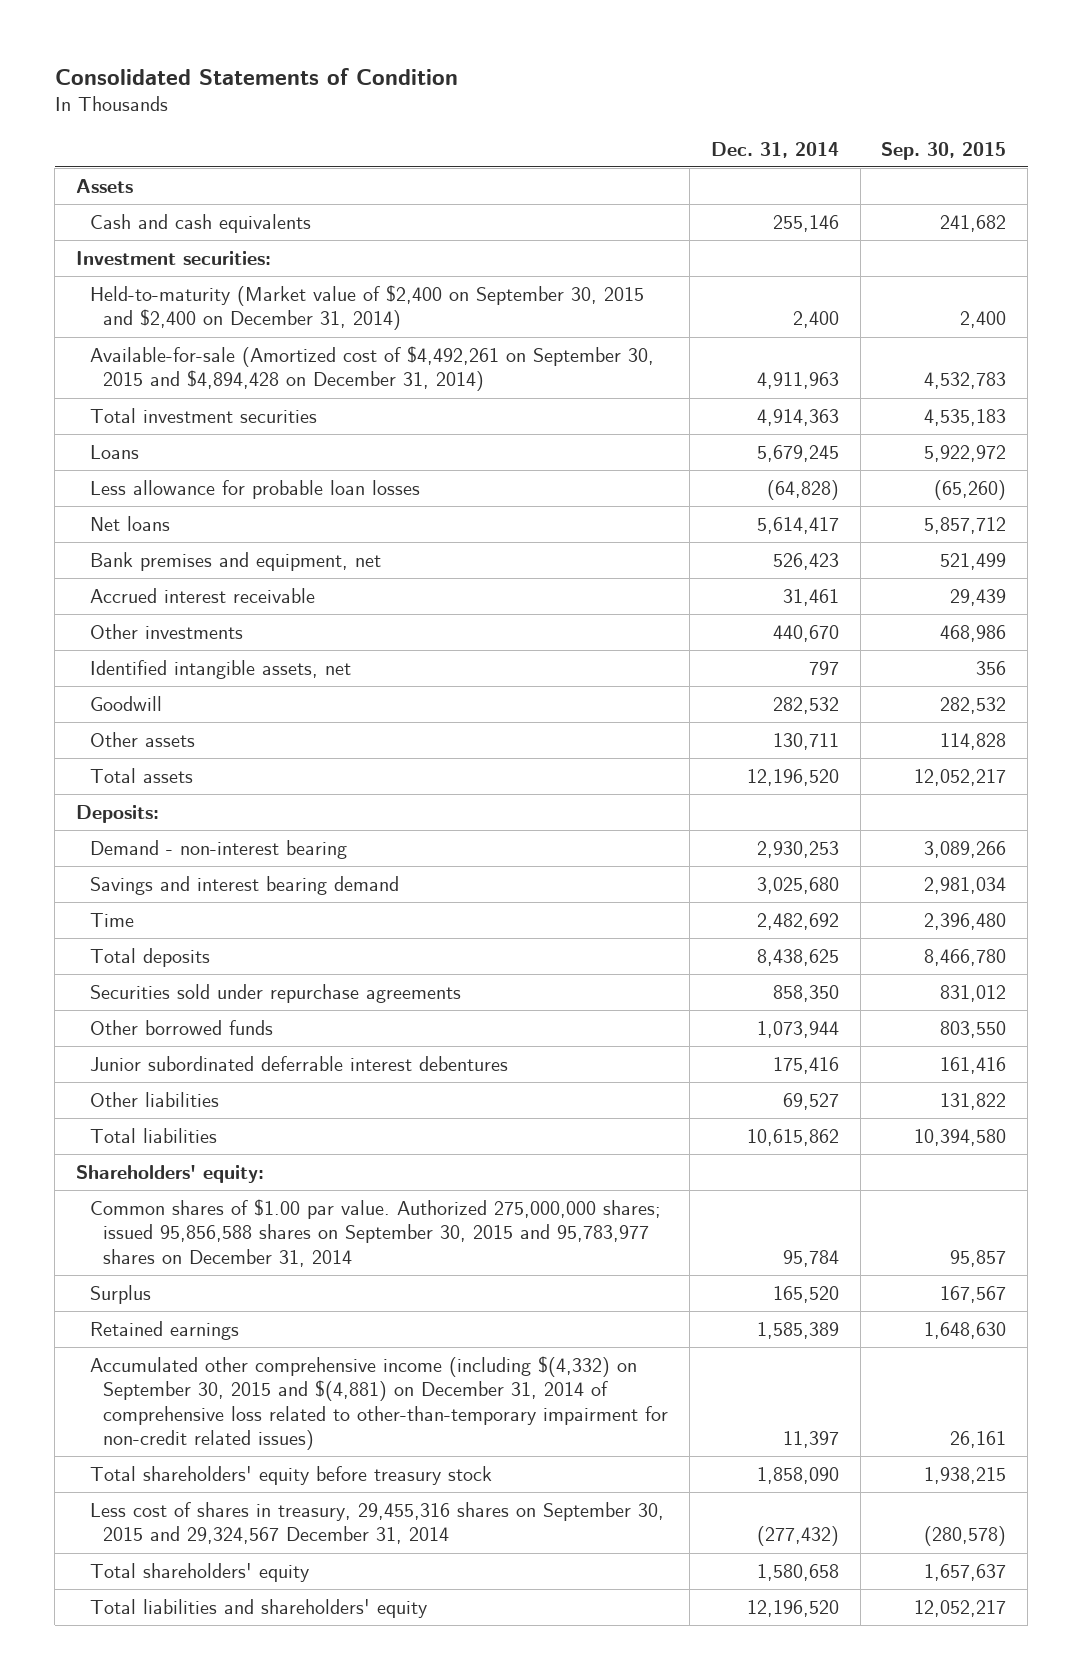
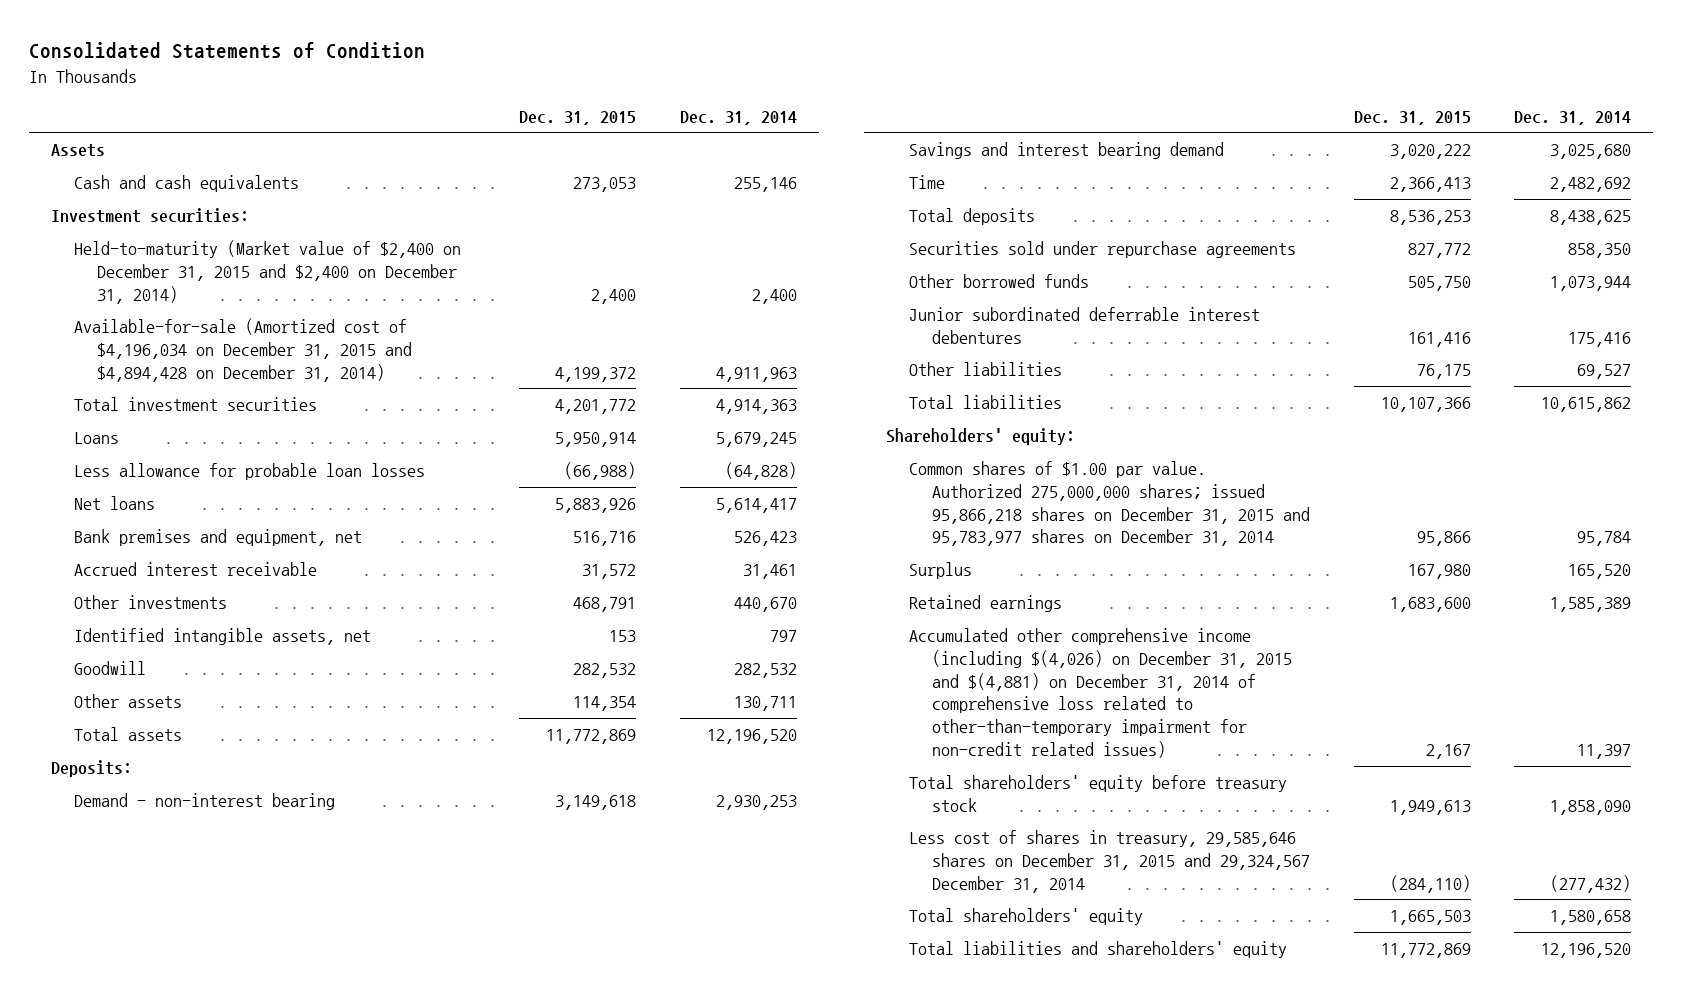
[881,141,1007,160] Sep. 30, 2015 -> none
none -> [518,110,636,125] Dec. 31, 2015
[89,284,644,331] Held-to-maturity (Market value of $2,400 on September 30, 2015 and $2,400 on December 31, 2014) -> [74,240,462,304] Held-to-maturity (Market value of $2,400 on December 31, 2015 and $2,400 on December 31, 2014)
[89,345,654,392] Available-for-sale (Amortized cost of $4,492,261 on September 30, 2015 and $4,894,428 on December 31, 2014) -> [74,318,412,382] Available-for-sale (Amortized cost of $4,196,034 on December 31, 2015 and $4,894,428 on December 31, 2014)
[89,1198,661,1267] Common shares of $1.00 par value. Authorized 275,000,000 shares; issued 95,856,588 shares on September 30, 2015 and 95,783,977 shares on December 31, 2014 -> [908,461,1310,547] Common shares of $1.00 par value. Authorized 275,000,000 shares; issued 95,866,218 shares on December 31, 2015 and 95,783,977 shares on December 31, 2014
[89,1355,669,1451] Accumulated other comprehensive income (including $(4,332) on September 30, 2015 and $(4,881) on December 31, 2014 of comprehensive loss related to other-than-temporary impairment for non-credit related issues) -> [908,628,1292,759] Accumulated other comprehensive income (including $(4,026) on December 31, 2015 and $(4,881) on December 31, 2014 of comprehensive loss related to other-than-temporary impairment for non-credit related issues)
[89,1501,664,1545] Less cost of shares in treasury, 29,455,316 shares on September 30, 2015 and 29,324,567 December 31, 2014 -> [908,830,1310,893] Less cost of shares in treasury, 29,585,646 shares on December 31, 2015 and 29,324,567 December 31, 2014

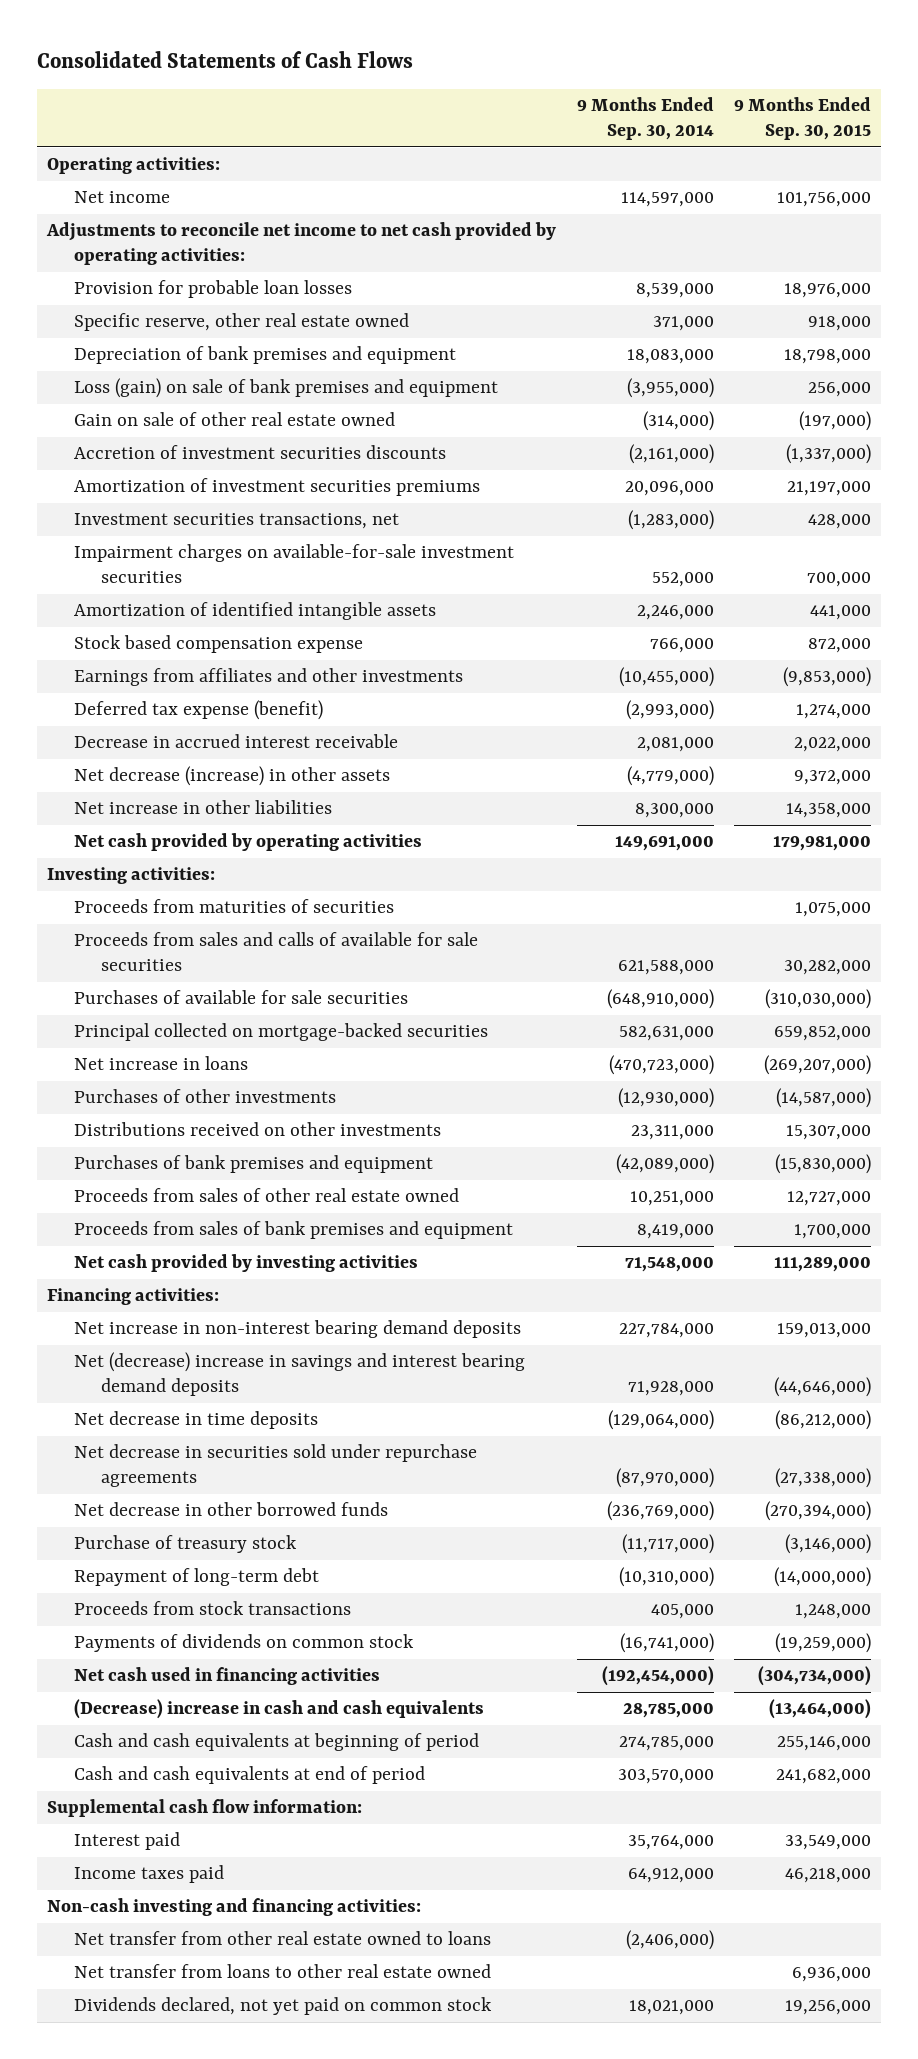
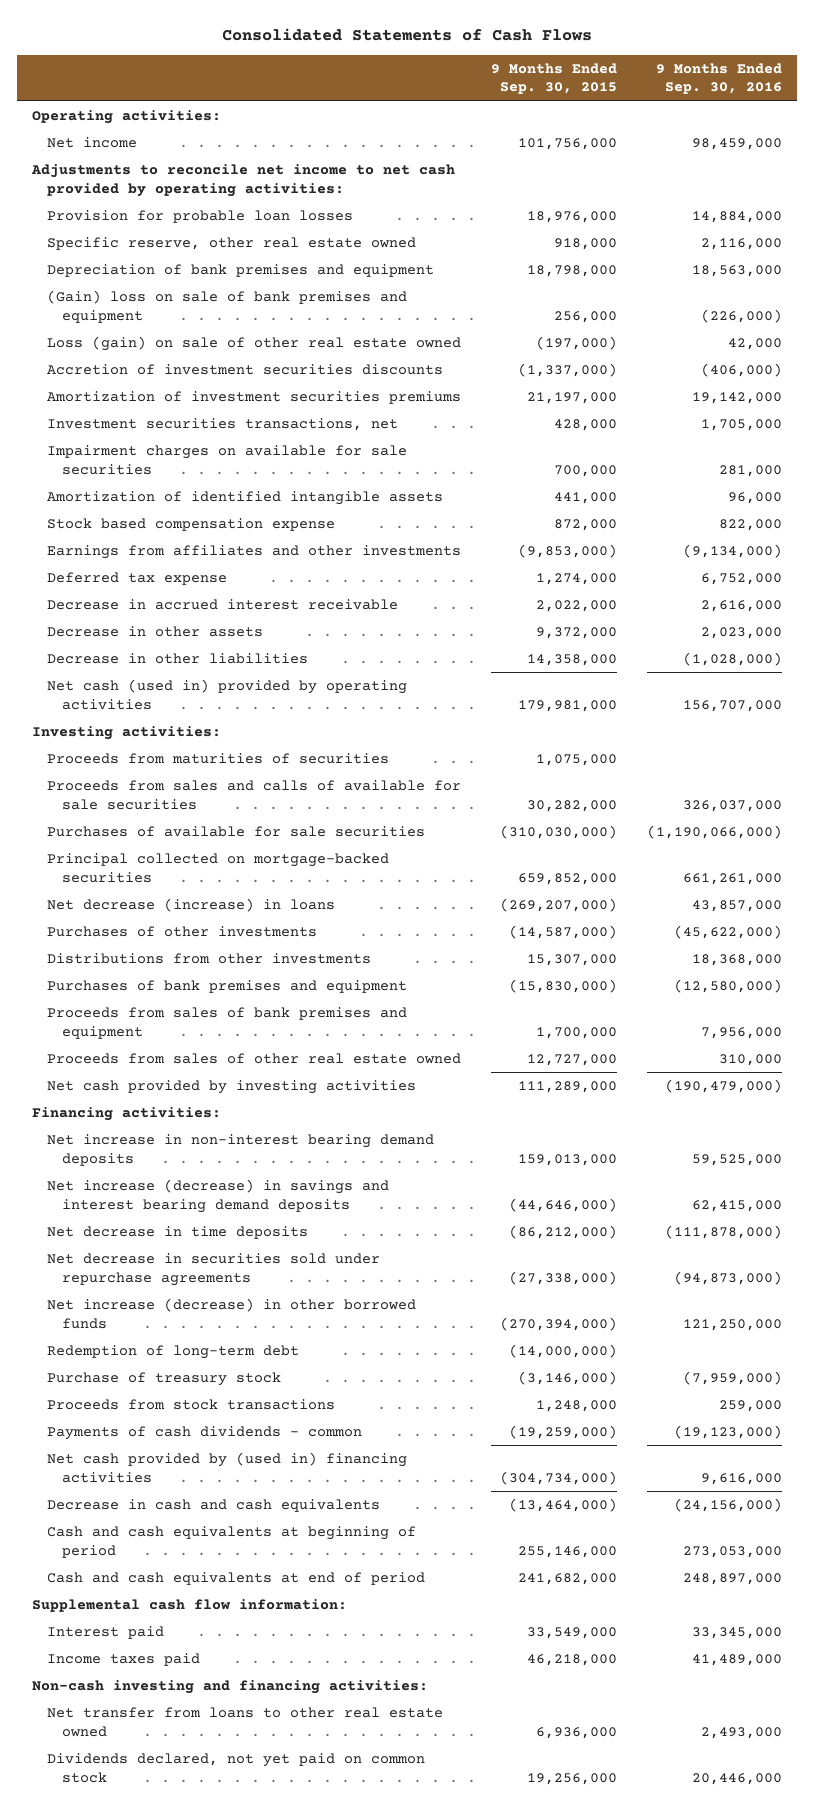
[576,96,714,140] 9 Months Ended Sep. 30, 2014 -> none
none -> [655,62,782,95] 9 Months Ended Sep. 30, 2016
[73,378,498,399] Loss (gain) on sale of bank premises and equipment -> [46,289,407,323] (Gain) loss on sale of bank premises and equipment
[73,412,395,427] Gain on sale of other real estate owned -> [46,335,461,351] Loss (gain) on sale of other real estate owned
[73,544,514,584] Impairment charges on available-for-sale investment securities -> [46,444,407,475] Impairment charges on available for sale securities
[73,700,323,721] Deferred tax expense (benefit) -> [46,571,227,585] Deferred tax expense
[73,766,390,787] Net decrease (increase) in other assets -> [46,625,263,637] Decrease in other assets
[73,800,332,815] Net increase in other liabilities -> [46,652,308,664] Decrease in other liabilities
[73,833,422,852] Net cash provided by operating activities -> [46,678,407,710] Net cash (used in) provided by operating activities
[73,1056,248,1071] Net increase in loans -> [46,897,335,912] Net decrease (increase) in loans
[73,1122,441,1137] Distributions received on other investments -> [46,952,371,964] Distributions from other investments
[73,1188,459,1203] Proceeds from sales of other real estate owned -> [46,1052,461,1064] Proceeds from sales of other real estate owned
[73,1352,525,1397] Net (decrease) increase in savings and interest bearing demand deposits -> [46,1178,389,1213] Net increase (decrease) in savings and interest bearing demand deposits
[73,1502,388,1517] Net decrease in other borrowed funds -> [46,1297,416,1329] Net increase (decrease) in other borrowed funds
none -> [46,1344,299,1359] Redemption of long-term debt
[73,1568,319,1587] Repayment of long-term debt -> none
[73,1634,414,1653] Payments of dividends on common stock -> [46,1425,362,1440] Payments of cash dividends - common
[73,1667,380,1686] Net cash used in financing activities -> [46,1451,407,1483] Net cash provided by (used in) financing activities
[73,1699,484,1720] (Decrease) increase in cash and cash equivalents -> [46,1498,380,1512] Decrease in cash and cash equivalents
[73,1931,491,1946] Net transfer from other real estate owned to loans -> none

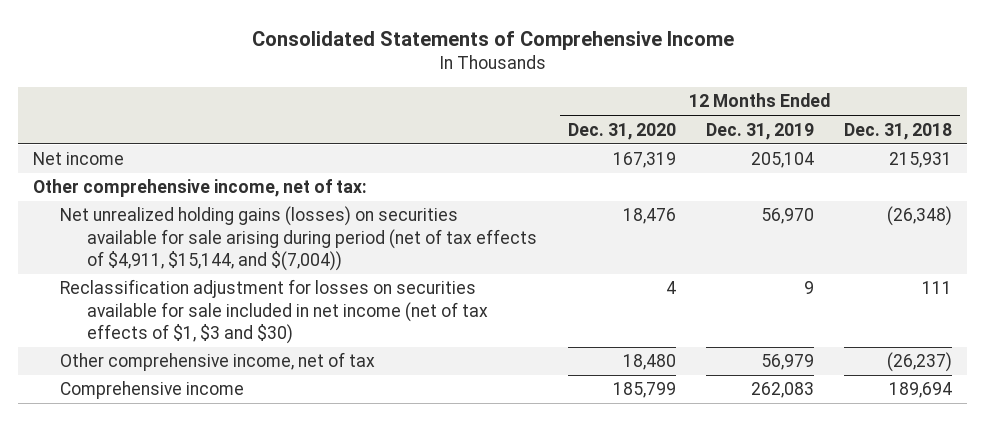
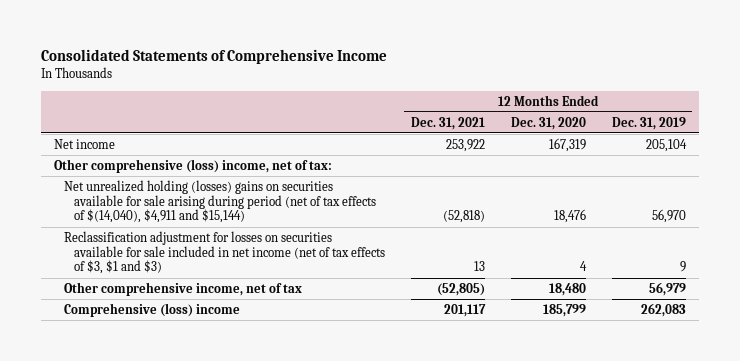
[844,122,953,140] Dec. 31, 2018 -> none
none -> [410,116,485,130] Dec. 31, 2021
[33,179,368,198] Other comprehensive income, net of tax: -> [53,158,332,173] Other comprehensive (loss) income, net of tax:
[60,206,538,272] Net unrealized holding gains (losses) on securities available for sale arising during period (net of tax effects of $4,911, $15,144, and $(7,004)) -> [63,179,376,224] Net unrealized holding (losses) gains on securities available for sale arising during period (net of tax effects of $(14,040), $4,911 and $15,144)
[60,279,489,345] Reclassification adjustment for losses on securities available for sale included in net income (net of tax effects of $1, $3 and $30) -> [63,230,385,275] Reclassification adjustment for losses on securities available for sale included in net income (net of tax effects of $3, $1 and $3)
[60,381,245,400] Comprehensive income -> [63,302,240,317] Comprehensive (loss) income

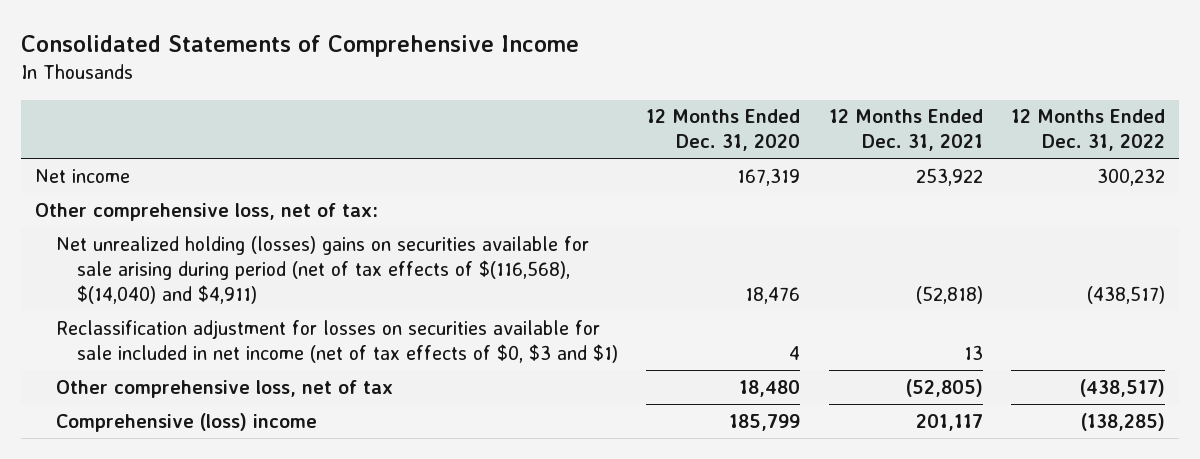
[611,116,686,130] Dec. 31, 2019 -> none
none -> [1011,109,1166,152] 12 Months Ended Dec. 31, 2022
[53,158,332,173] Other comprehensive (loss) income, net of tax: -> [34,202,378,221] Other comprehensive loss, net of tax:
[63,179,376,224] Net unrealized holding (losses) gains on securities available for sale arising during period (net of tax effects of $(14,040), $4,911 and $15,144) -> [56,235,590,304] Net unrealized holding (losses) gains on securities available for sale arising during period (net of tax effects of $(116,568), $(14,040) and $4,911)
[63,230,385,275] Reclassification adjustment for losses on securities available for sale included in net income (net of tax effects of $3, $1 and $3) -> [56,319,619,363] Reclassification adjustment for losses on securities available for sale included in net income (net of tax effects of $0, $3 and $1)
[63,281,302,296] Other comprehensive income, net of tax -> [56,379,394,398] Other comprehensive loss, net of tax

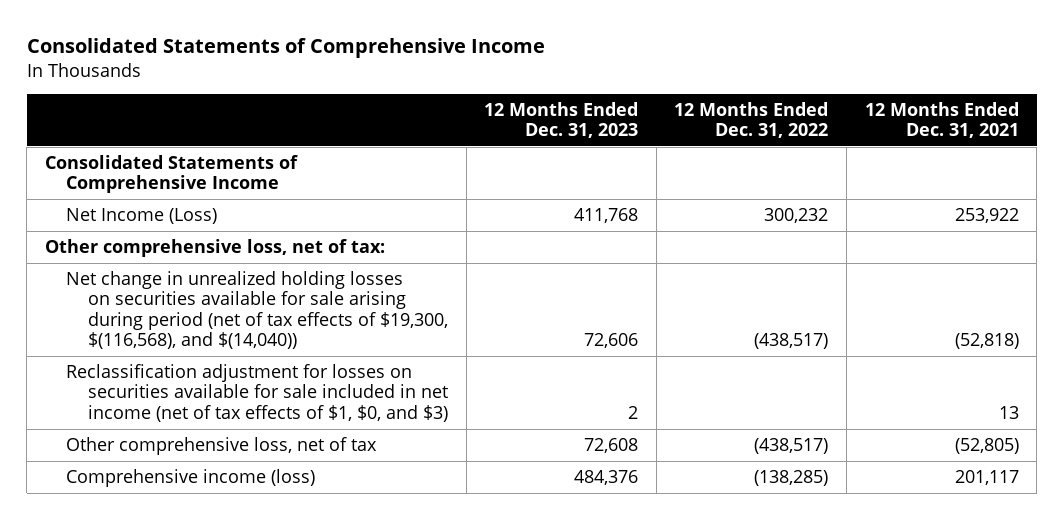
[646,109,801,152] 12 Months Ended Dec. 31, 2020 -> none
none -> [484,101,639,139] 12 Months Ended Dec. 31, 2023
none -> [44,154,298,194] Consolidated Statements of Comprehensive Income
[34,168,130,183] Net income -> [66,207,218,224] Net Income (Loss)
[56,235,590,304] Net unrealized holding (losses) gains on securities available for sale arising during period (net of tax effects of $(116,568), $(14,040) and $4,911) -> [66,270,449,350] Net change in unrealized holding losses on securities available for sale arising during period (net of tax effects of $19,300, $(116,568), and $(14,040))
[56,319,619,363] Reclassification adjustment for losses on securities available for sale included in net income (net of tax effects of $0, $3 and $1) -> [66,363,449,422] Reclassification adjustment for losses on securities available for sale included in net income (net of tax effects of $1, $0, and $3)
[56,412,318,432] Comprehensive (loss) income -> [66,468,316,487] Comprehensive income (loss)

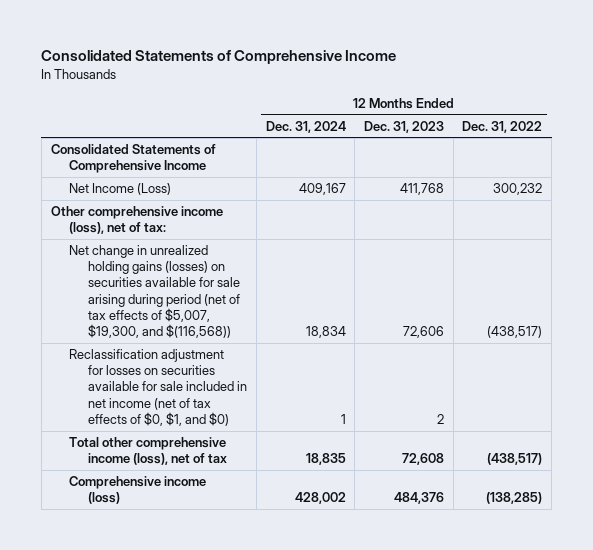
[864,101,1019,139] 12 Months Ended Dec. 31, 2021 -> none
none -> [265,120,346,133] Dec. 31, 2024
[44,238,385,257] Other comprehensive loss, net of tax: -> [50,206,223,235] Other comprehensive income (loss), net of tax:
[66,270,449,350] Net change in unrealized holding losses on securities available for sale arising during period (net of tax effects of $19,300, $(116,568), and $(14,040)) -> [69,245,241,339] Net change in unrealized holding gains (losses) on securities available for sale arising during period (net of tax effects of $5,007, $19,300, and $(116,568))
[66,363,449,422] Reclassification adjustment for losses on securities available for sale included in net income (net of tax effects of $1, $0, and $3) -> [69,349,248,426] Reclassification adjustment for losses on securities available for sale included in net income (net of tax effects of $0, $1, and $0)
[66,436,378,455] Other comprehensive loss, net of tax -> [69,437,228,466] Total other comprehensive income (loss), net of tax

